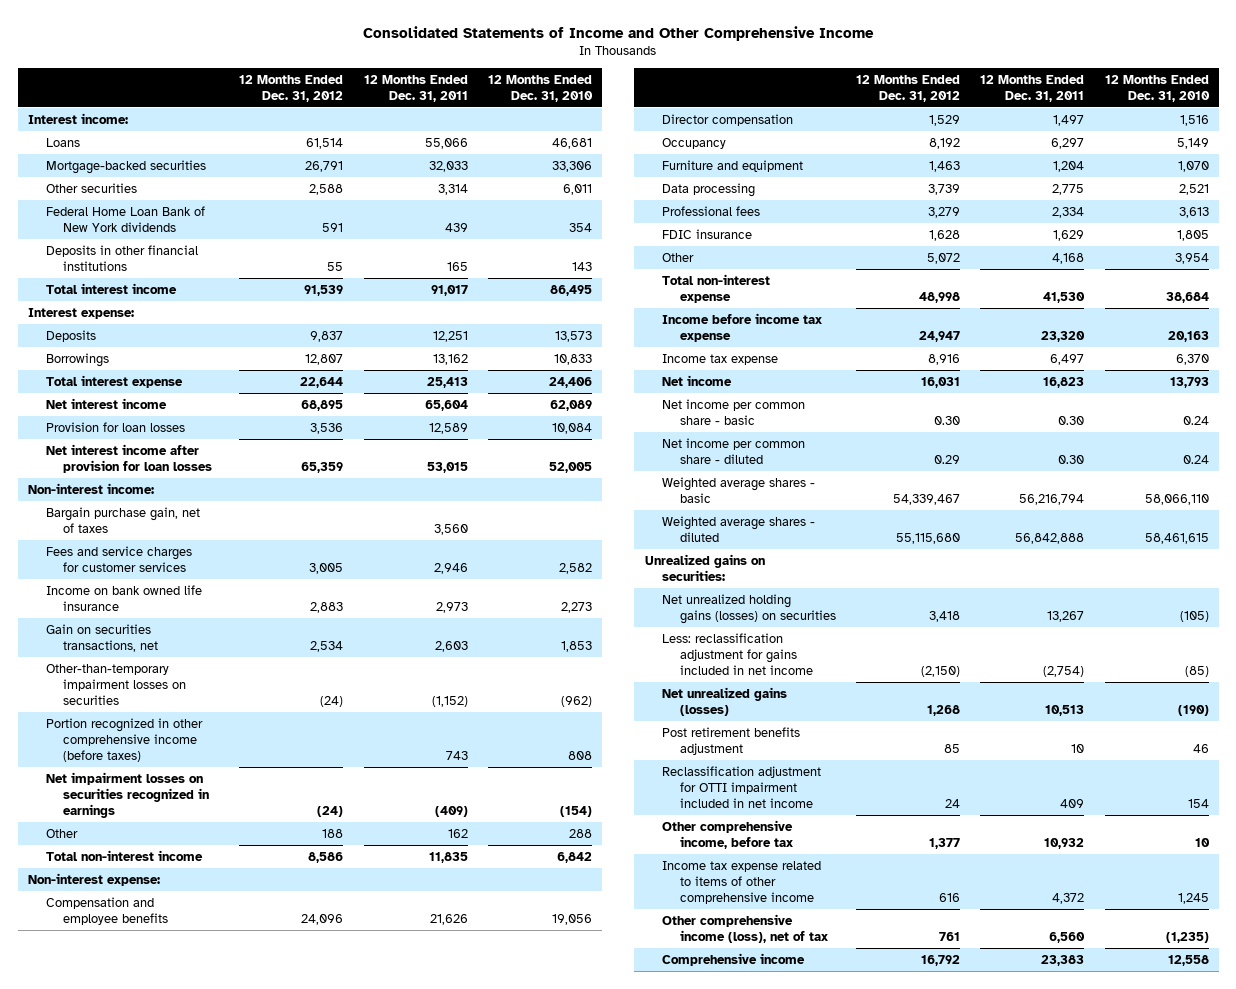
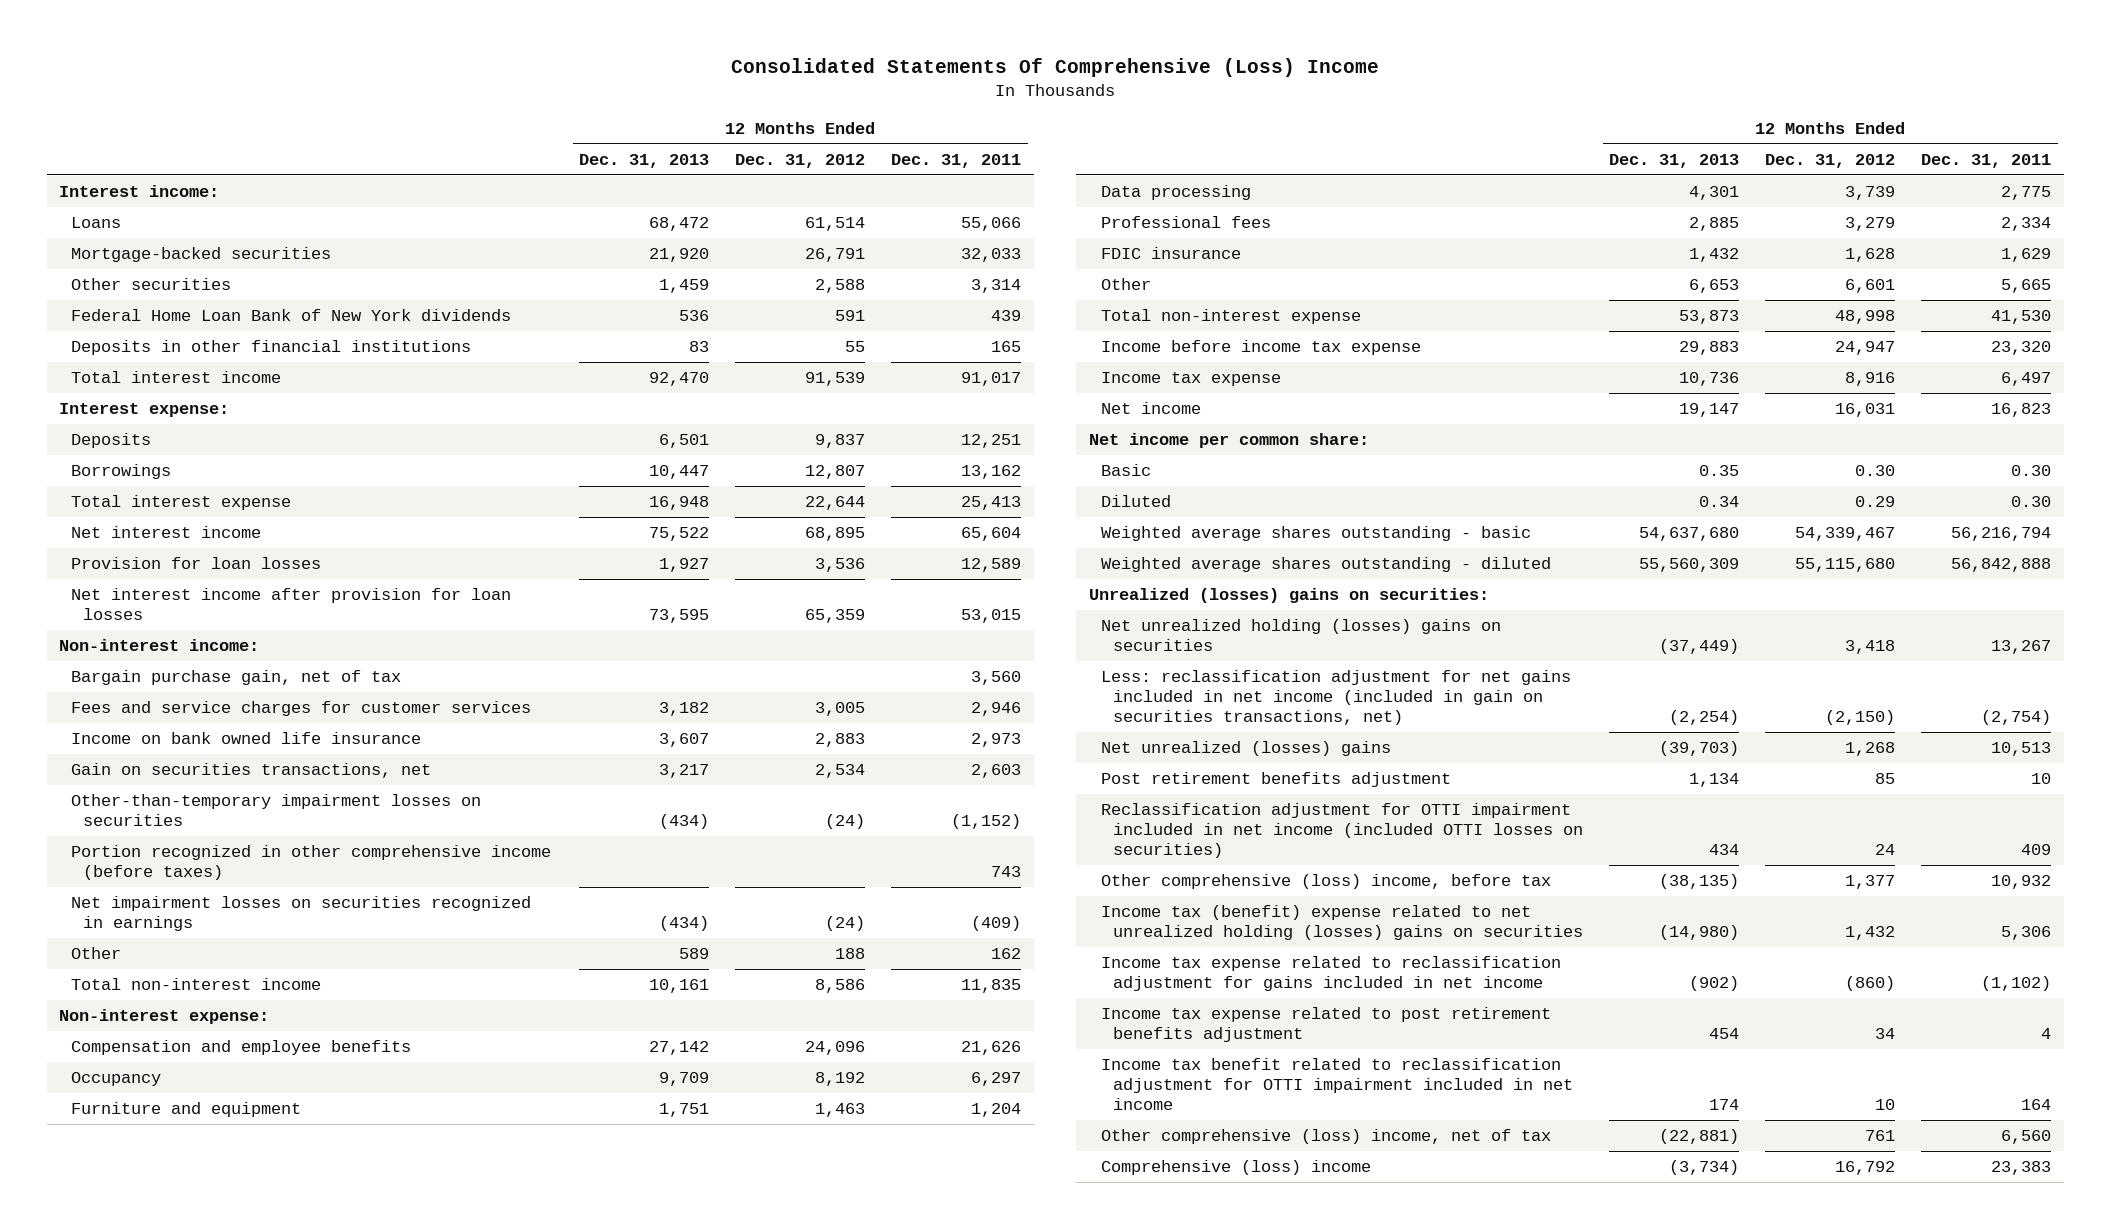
[363,25,875,41] Consolidated Statements of Income and Other Comprehensive Income -> [731,57,1380,77] Consolidated Statements Of Comprehensive (Loss) Income
[487,74,593,102] 12 Months Ended Dec. 31, 2010 -> none
none -> [579,153,710,168] Dec. 31, 2013
[45,506,200,533] Bargain purchase gain, net of taxes -> [71,670,402,686] Bargain purchase gain, net of tax
[662,113,794,126] Director compensation -> none
[927,252,961,264] 5,072 -> [1845,279,1896,294] 6,601
[1052,252,1085,264] 4,168 -> [2001,279,2052,294] 5,665
none -> [1089,433,1370,449] Net income per common share:
[662,398,806,425] Net income per common share - basic -> [1101,464,1152,477] Basic
[662,437,806,464] Net income per common share - diluted -> [1101,495,1172,508] Diluted
[662,476,816,503] Weighted average shares - basic -> [1101,526,1532,542] Weighted average shares outstanding - basic
[662,515,816,542] Weighted average shares - diluted -> [1101,557,1552,573] Weighted average shares outstanding - diluted
[644,553,765,581] Unrealized gains on securities: -> [1089,588,1490,604] Unrealized (losses) gains on securities:
[662,593,836,624] Net unrealized holding gains (losses) on securities -> [1101,619,1502,652] Net unrealized holding (losses) gains on securities
[662,632,813,675] Less: reclassification adjustment for gains included in net income -> [1101,670,1572,726] Less: reclassification adjustment for net gains included in net income (included in gain on securities transactions, net)
[662,686,788,716] Net unrealized gains (losses) -> [1101,741,1392,757] Net unrealized (losses) gains
[662,860,822,904] Income tax expense related to items of other comprehensive income -> none
[662,765,822,808] Reclassification adjustment for OTTI impairment included in net income -> [1101,803,1584,859] Reclassification adjustment for OTTI impairment included in net income (included OTTI losses on securities)
[662,819,794,849] Other comprehensive income, before tax -> [1101,874,1552,890] Other comprehensive (loss) income, before tax
none -> [1101,905,1584,941] Income tax (benefit) expense related to net unrealized holding (losses) gains on securities
none -> [1101,956,1562,992] Income tax expense related to reclassification adjustment for gains included in net income
none -> [1101,1007,1552,1043] Income tax expense related to post retirement benefits adjustment
none -> [1101,1058,1574,1111] Income tax benefit related to reclassification adjustment for OTTI impairment included in net income
[662,913,828,943] Other comprehensive income (loss), net of tax -> [1101,1129,1552,1145] Other comprehensive (loss) income, net of tax
[662,952,806,966] Comprehensive income -> [1101,1160,1372,1176] Comprehensive (loss) income

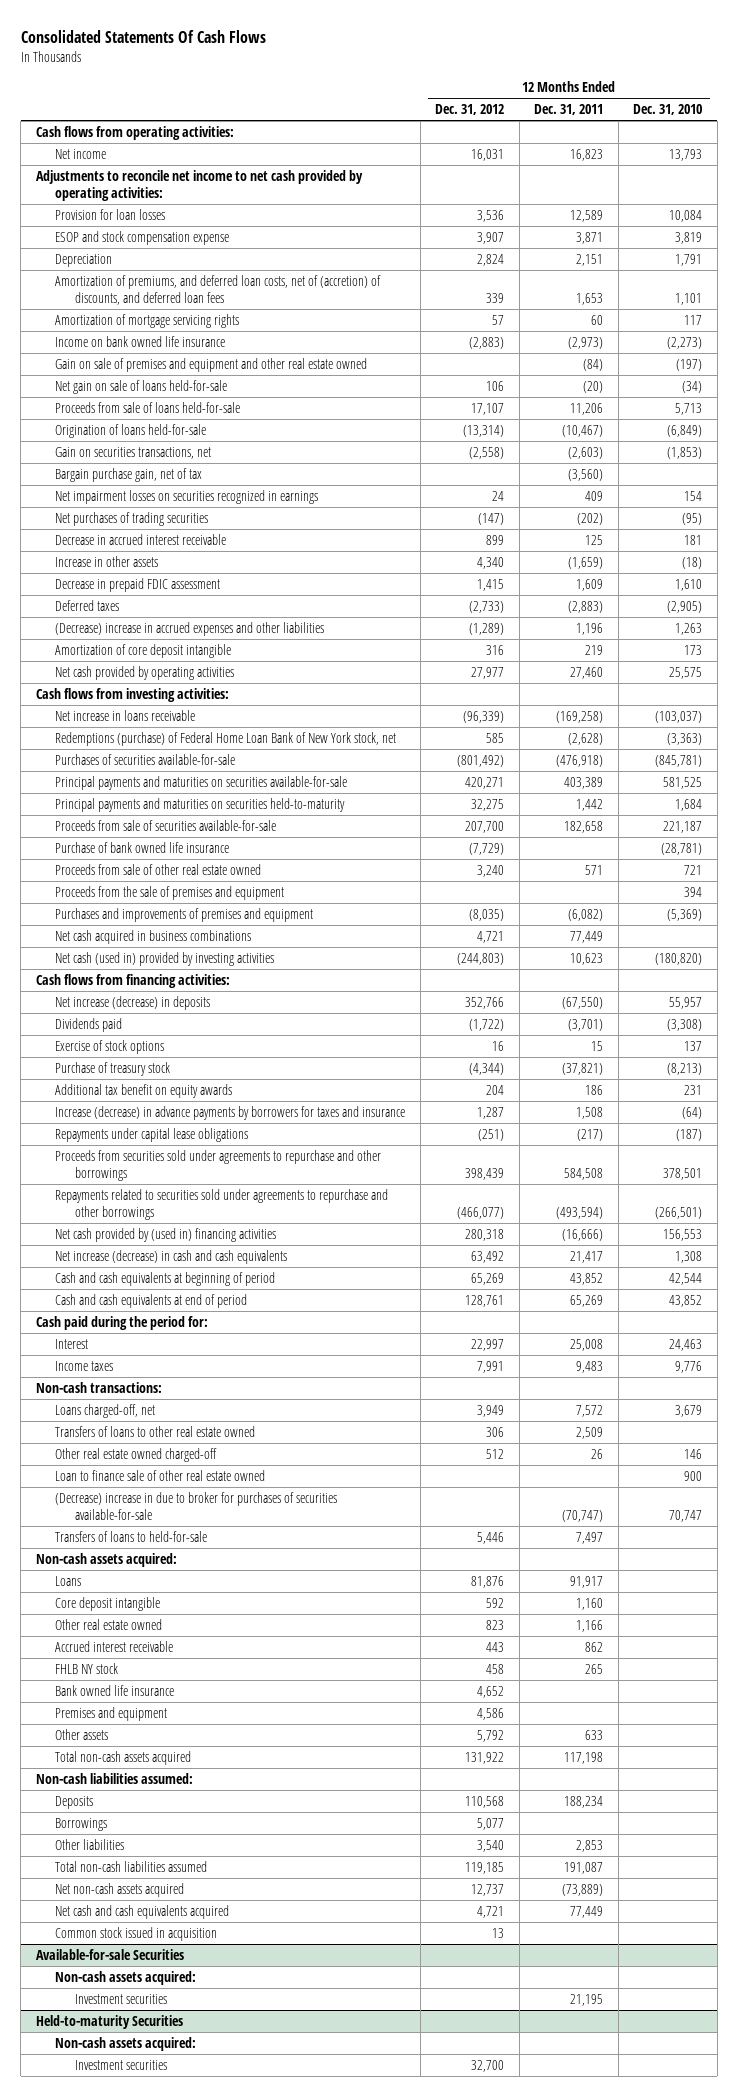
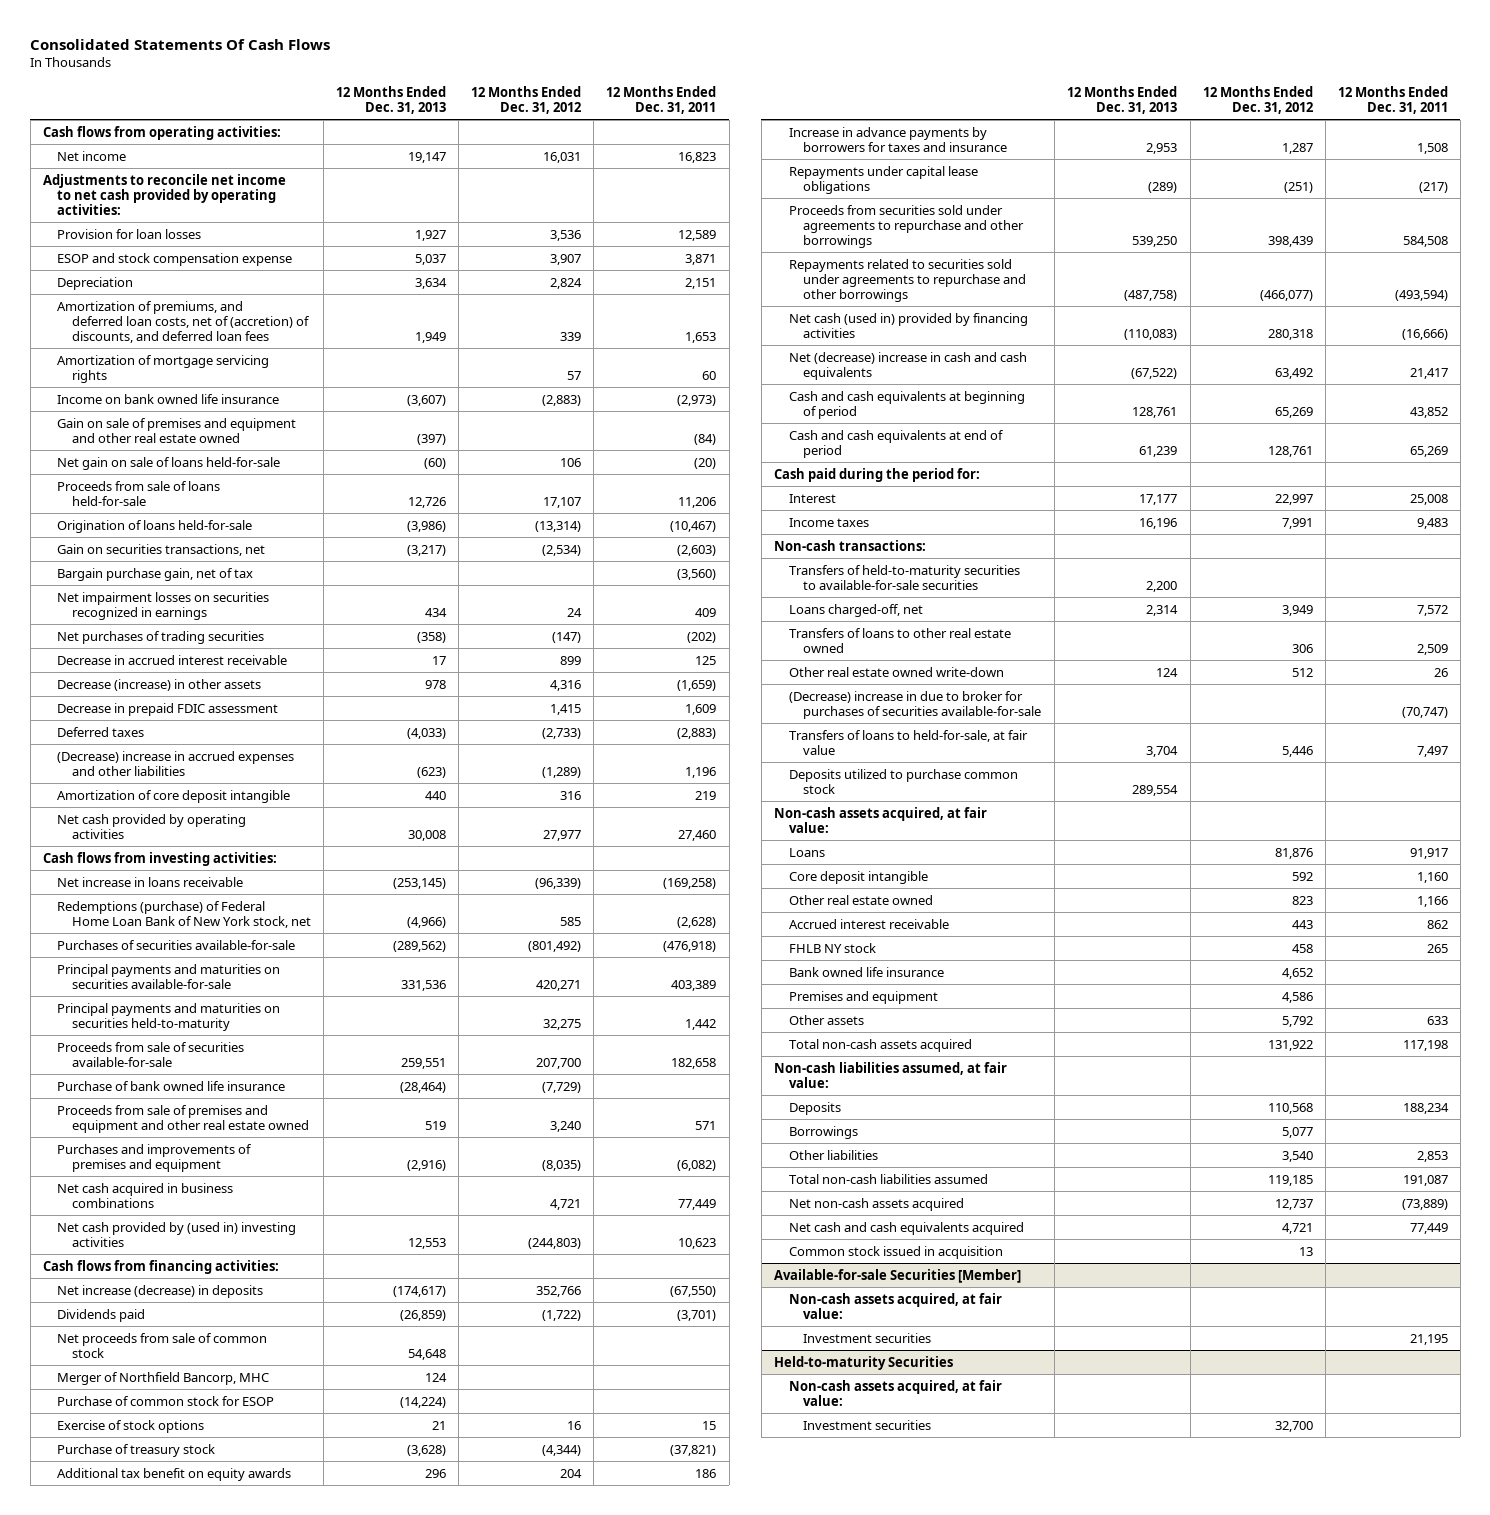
[633,104,703,116] Dec. 31, 2010 -> none
none -> [336,85,447,115] 12 Months Ended Dec. 31, 2013
[469,447,505,460] (2,558) -> [542,544,582,556] (2,534)
[55,556,159,568] Increase in other assets -> [57,678,262,691] Decrease (increase) in other assets
[477,557,505,570] 4,340 -> [550,679,582,691] 4,316
[55,886,285,901] Proceeds from the sale of premises and equipment -> none
[55,864,262,876] Proceeds from sale of other real estate owned -> [57,1104,310,1133] Proceeds from sale of premises and equipment and other real estate owned
[55,952,275,967] Net cash (used in) provided by investing activities -> [57,1221,297,1247] Net cash provided by (used in) investing activities
none -> [57,1332,268,1358] Net proceeds from sale of common stock
none -> [57,1371,270,1385] Merger of Northfield Bancorp, MHC
none -> [57,1395,275,1406] Purchase of common stock for ESOP
[55,1106,406,1121] Increase (decrease) in advance payments by borrowers for taxes and insurance -> [788,126,1008,152] Increase in advance payments by borrowers for taxes and insurance
[55,1228,277,1243] Net cash provided by (used in) financing activities -> [788,312,1028,338] Net cash (used in) provided by financing activities
[55,1250,288,1265] Net increase (decrease) in cash and cash equivalents -> [788,351,1027,380] Net (decrease) increase in cash and cash equivalents
none -> [788,564,1020,590] Transfers of held-to-maturity securities to available-for-sale securities
[55,1470,266,1482] Loan to finance sale of other real estate owned -> none
[55,1448,218,1463] Other real estate owned charged-off -> [788,666,1004,677] Other real estate owned write-down
[55,1531,208,1543] Transfers of loans to held-for-sale -> [788,729,1028,755] Transfers of loans to held-for-sale, at fair value
none -> [788,768,1018,794] Deposits utilized to purchase common stock
[35,1553,177,1568] Non-cash assets acquired: -> [773,806,987,833] Non-cash assets acquired, at fair value:
[35,1773,193,1785] Non-cash liabilities assumed: -> [773,1061,1007,1088] Non-cash liabilities assumed, at fair value:
[35,1949,184,1961] Available-for-sale Securities -> [773,1268,1021,1283] Available-for-sale Securities [Member]
[55,1971,197,1986] Non-cash assets acquired: -> [788,1292,1002,1319] Non-cash assets acquired, at fair value:
[55,2037,197,2052] Non-cash assets acquired: -> [788,1379,1002,1406] Non-cash assets acquired, at fair value:

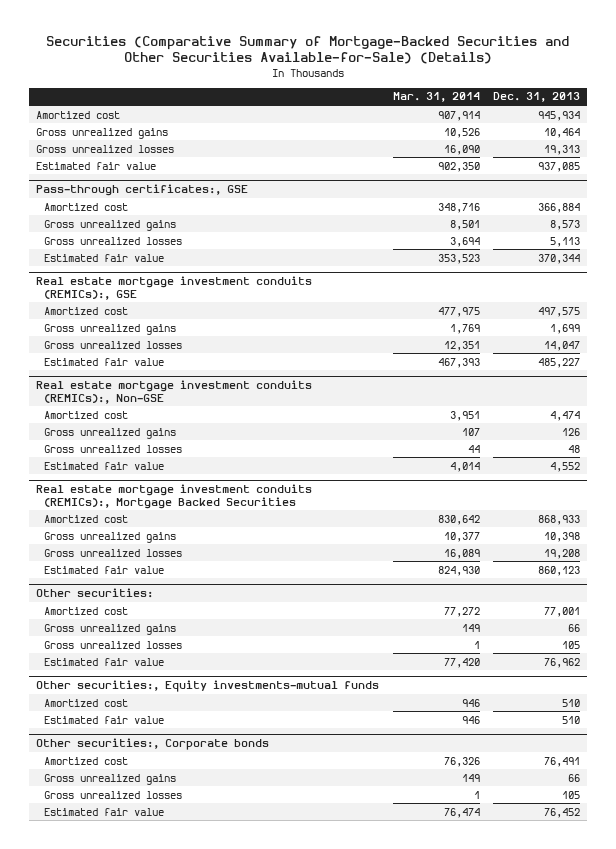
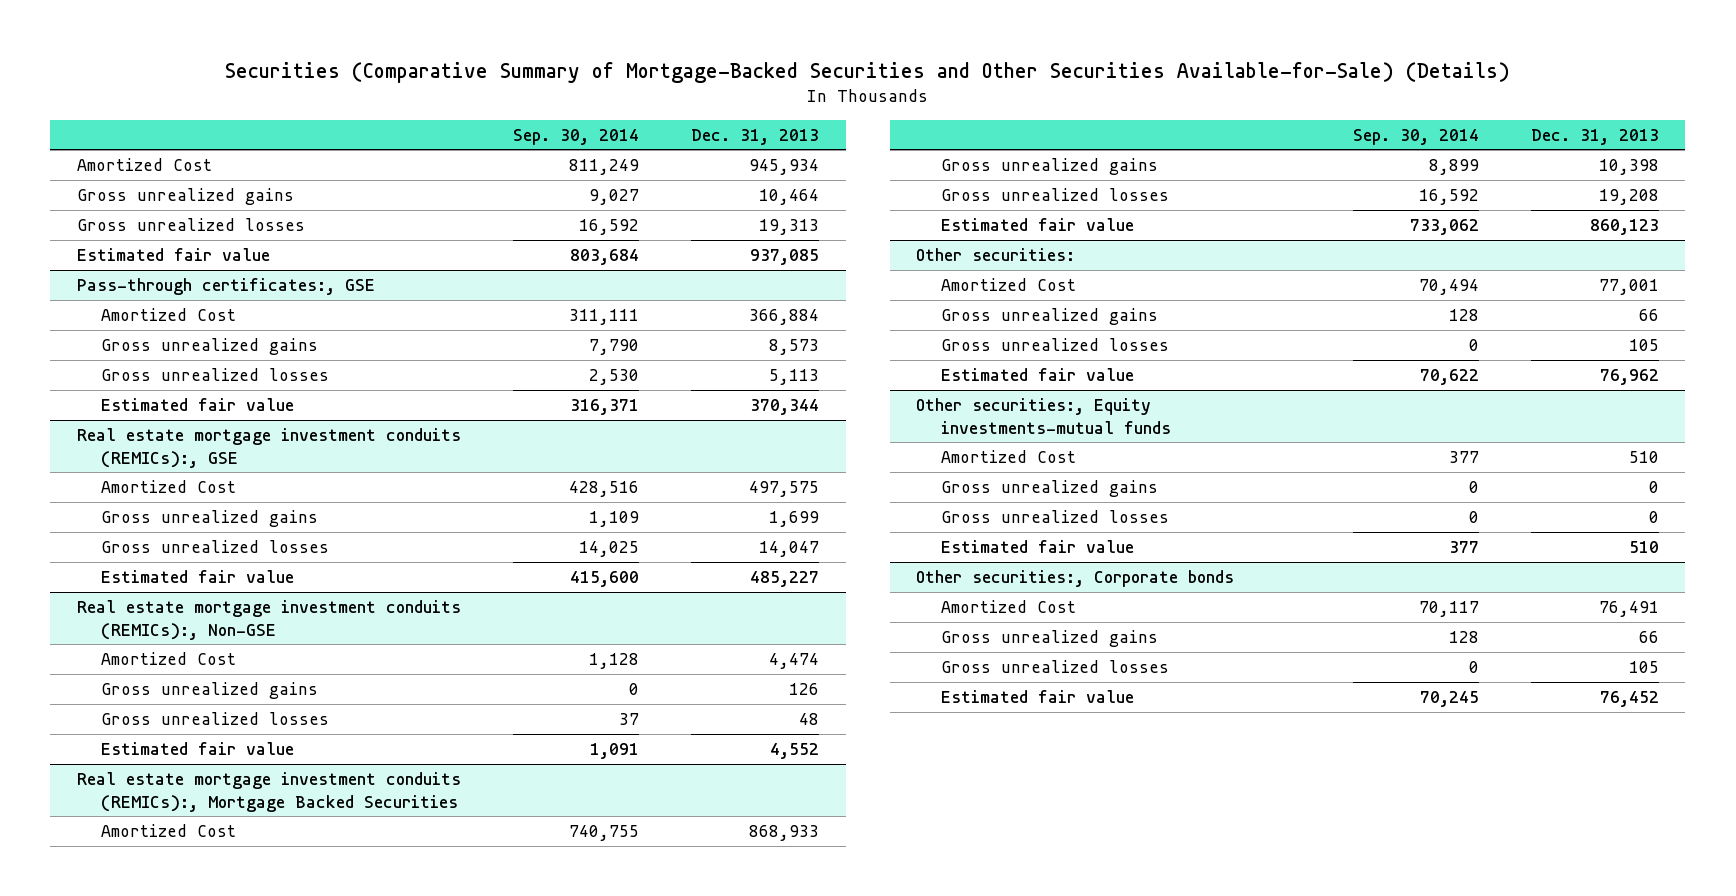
[392,92,480,103] Mar. 31, 2014 -> none
none -> [513,128,640,145] Sep. 30, 2014
[36,110,121,119] Amortized cost -> [76,158,212,172] Amortized Cost
[44,202,129,211] Amortized cost -> [101,308,237,322] Amortized Cost
[44,306,129,315] Amortized cost -> [101,480,237,494] Amortized Cost
[44,410,129,419] Amortized cost -> [101,652,237,666] Amortized Cost
[44,514,129,523] Amortized cost -> [101,824,237,838] Amortized Cost
[44,606,129,615] Amortized cost -> [940,278,1076,292] Amortized Cost
[44,698,129,707] Amortized cost -> [940,450,1076,464] Amortized Cost
none -> [940,480,1158,498] Gross unrealized gains
none -> [940,510,1169,524] Gross unrealized losses
[44,756,129,765] Amortized cost -> [940,600,1076,614] Amortized Cost

